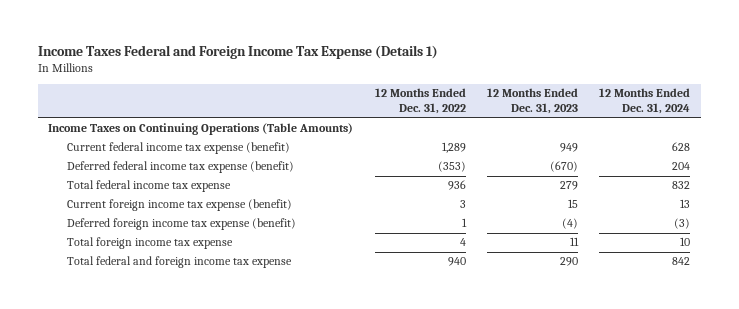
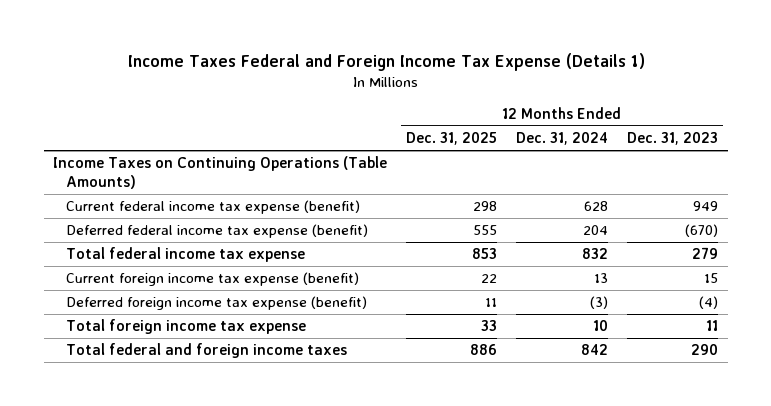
[374,88,466,115] 12 Months Ended Dec. 31, 2022 -> none
none -> [406,132,498,146] Dec. 31, 2025
[66,256,292,269] Total federal and foreign income tax expense -> [66,343,348,359] Total federal and foreign income taxes

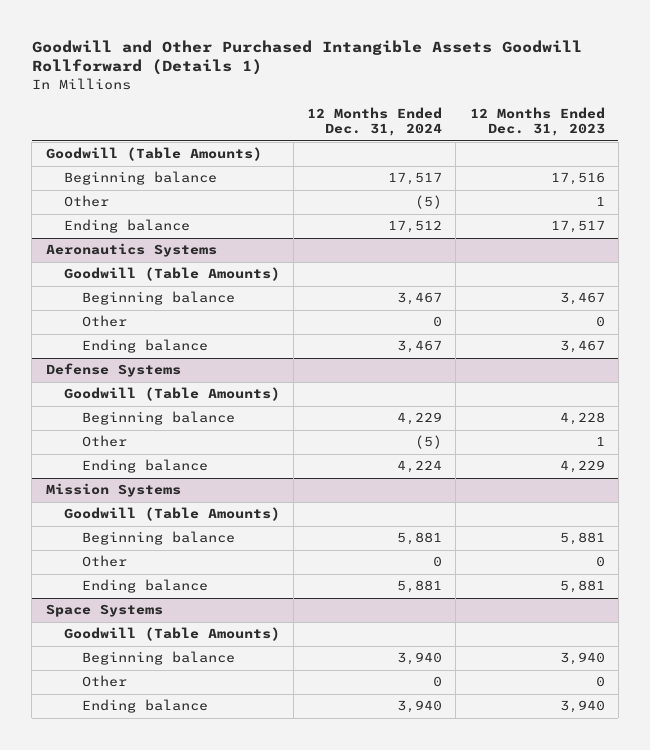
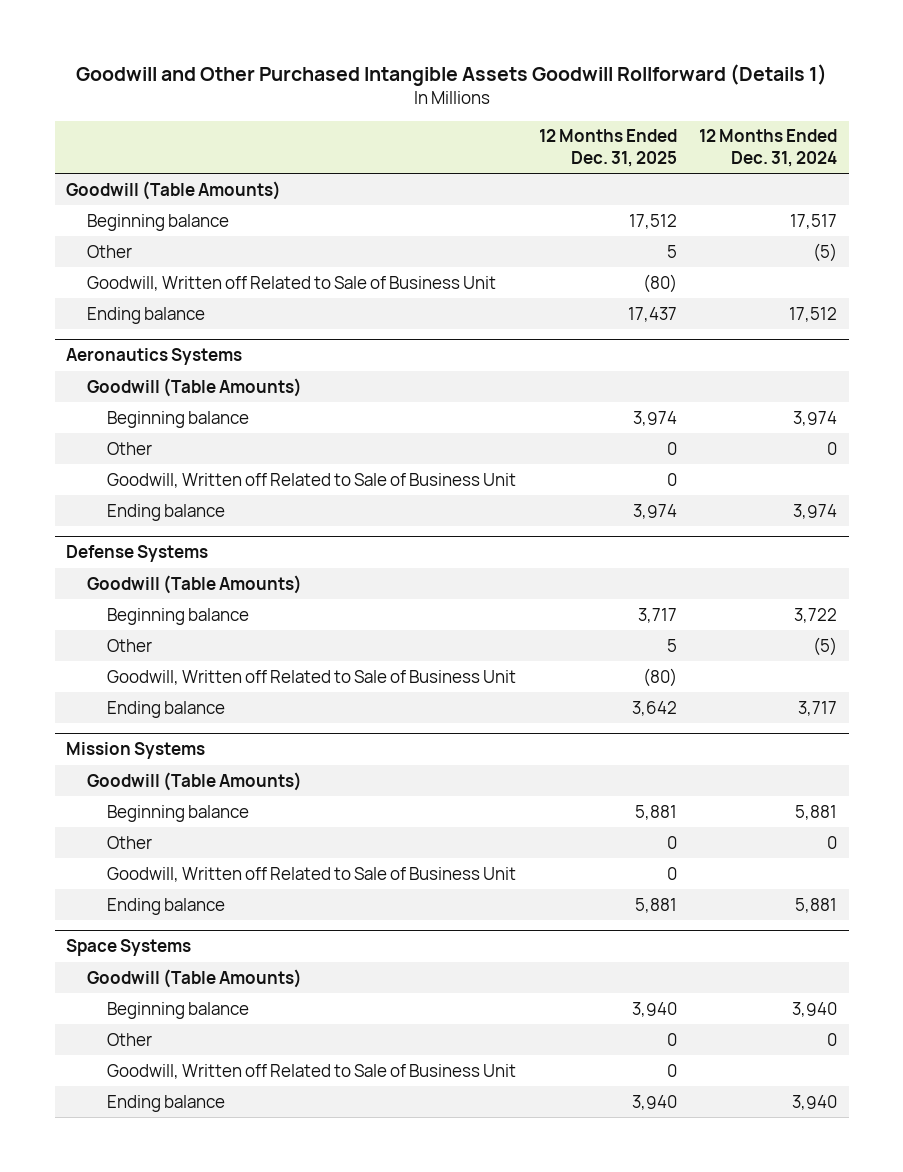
[469,106,605,137] 12 Months Ended Dec. 31, 2023 -> none
none -> [538,129,677,167] 12 Months Ended Dec. 31, 2025
none -> [86,275,496,291] Goodwill, Written off Related to Sale of Business Unit
[397,292,443,306] 3,467 -> [793,410,838,426] 3,974
none -> [106,472,516,488] Goodwill, Written off Related to Sale of Business Unit
[397,340,443,354] 3,467 -> [793,503,838,519] 3,974
[397,412,443,426] 4,229 -> [794,607,838,623] 3,722
none -> [106,669,516,685] Goodwill, Written off Related to Sale of Business Unit
[397,460,443,474] 4,224 -> [798,700,838,716] 3,717
none -> [106,866,516,882] Goodwill, Written off Related to Sale of Business Unit
none -> [106,1063,516,1079] Goodwill, Written off Related to Sale of Business Unit

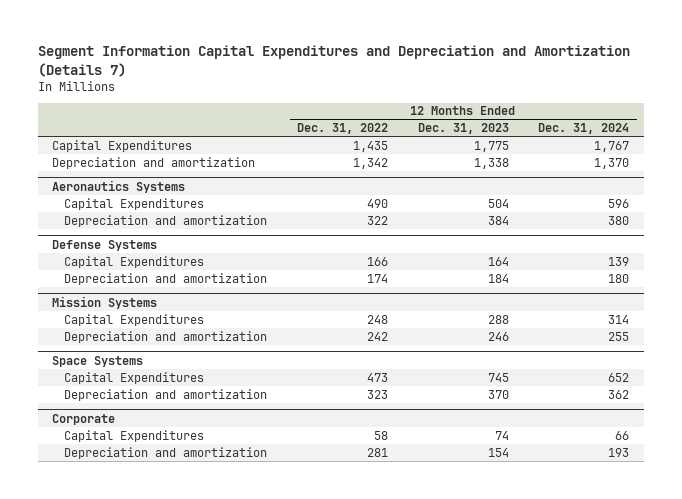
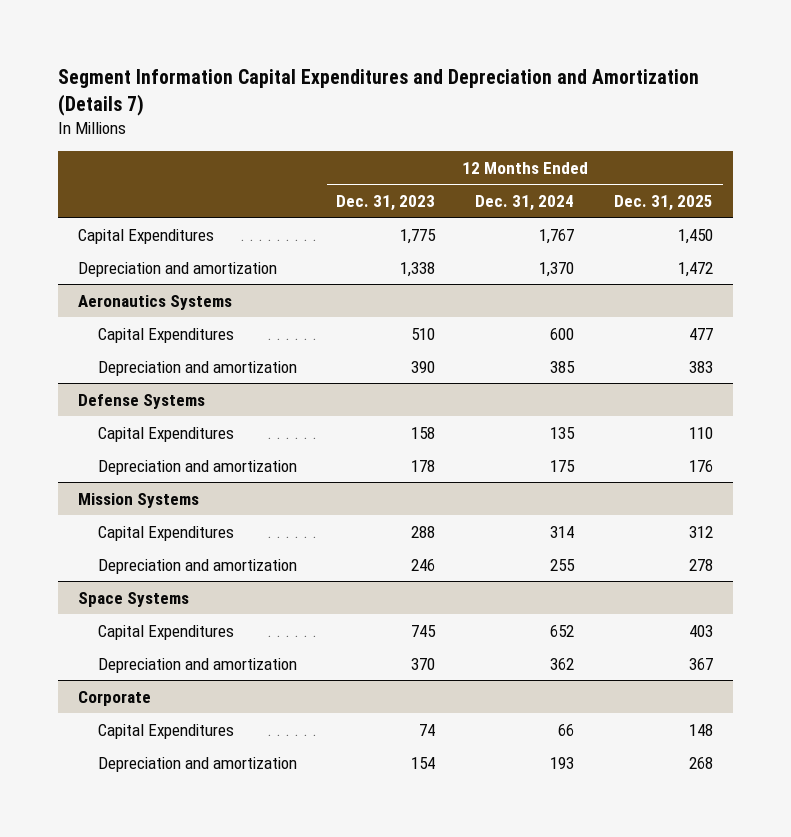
[297,123,389,135] Dec. 31, 2022 -> none
none -> [614,194,714,211] Dec. 31, 2025
[487,198,509,208] 504 -> [411,327,436,340] 510
[608,198,630,208] 596 -> [550,327,575,340] 600
[487,215,509,225] 384 -> [411,360,436,373] 390
[608,215,630,225] 380 -> [550,360,576,373] 385
[487,256,509,266] 164 -> [411,426,436,439] 158
[608,256,630,266] 139 -> [550,426,576,439] 135
[487,273,509,283] 184 -> [411,459,436,472] 178
[608,273,630,283] 180 -> [550,459,576,472] 175

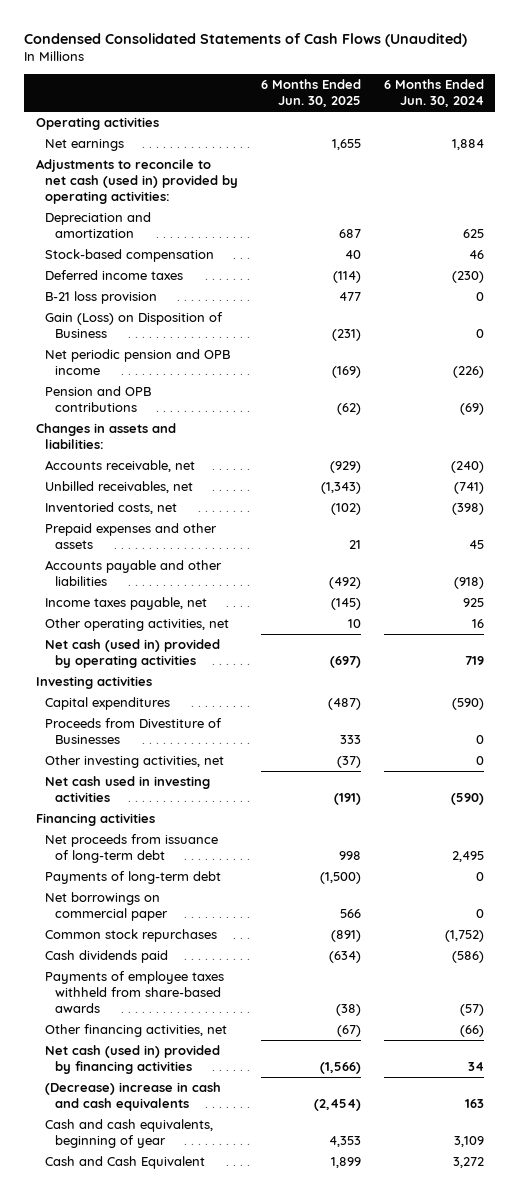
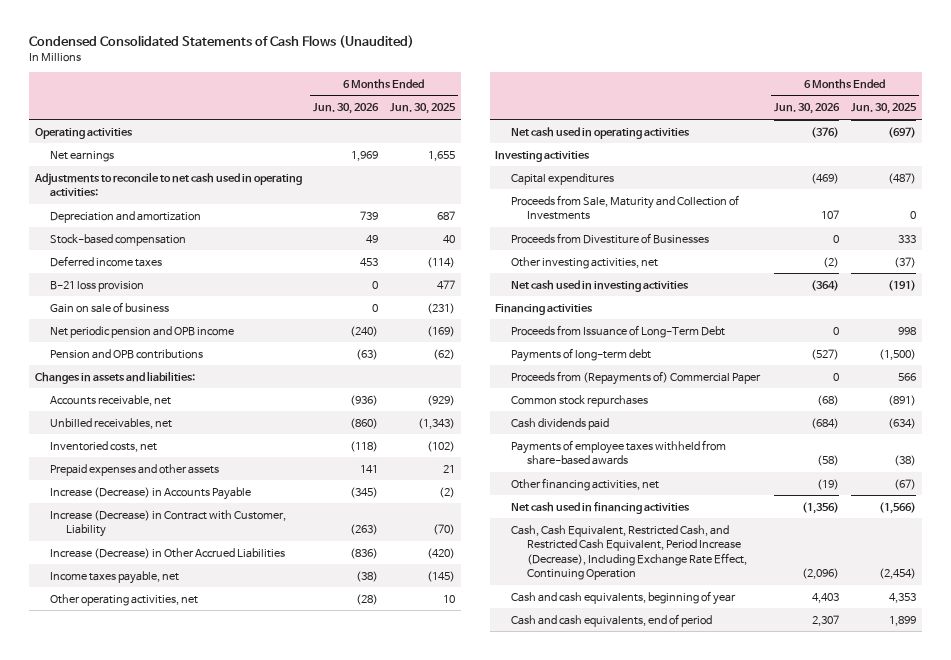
[384,79,485,108] 6 Months Ended Jun. 30, 2024 -> none
none -> [313,103,380,115] Jun. 30, 2026
[35,159,239,205] Adjustments to reconcile to net cash (used in) provided by operating activities: -> [33,171,302,197] Adjustments to reconcile to net cash used in operating activities:
[45,312,224,339] Gain (Loss) on Disposition of Business -> [50,301,170,313] Gain on sale of business
[45,560,223,587] Accounts payable and other liabilities -> none
none -> [50,486,252,500] Increase (Decrease) in Accounts Payable
none -> [50,509,287,538] Increase (Decrease) in Contract with Customer, Liability
none -> [50,547,286,559] Increase (Decrease) in Other Accrued Liabilities
[45,639,221,669] Net cash (used in) provided by operating activities -> [511,126,691,139] Net cash used in operating activities
none -> [511,194,740,221] Proceeds from Sale, Maturity and Collection of Investments
[45,834,219,864] Net proceeds from issuance of long-term debt -> [511,324,726,338] Proceeds from Issuance of Long-Term Debt
[45,892,169,922] Net borrowings on commercial paper -> [511,370,762,385] Proceeds from (Repayments of) Commercial Paper
[45,1045,221,1075] Net cash (used in) provided by financing activities -> [511,501,691,514] Net cash used in financing activities
[45,1082,222,1112] (Decrease) increase in cash and cash equivalents -> [511,524,748,581] Cash, Cash Equivalent, Restricted Cash, and Restricted Cash Equivalent, Period Increase (Decrease), Including Exchange Rate Effect, Continuing Operation
[45,1156,206,1170] Cash and Cash Equivalent -> [511,613,713,627] Cash and cash equivalents, end of period

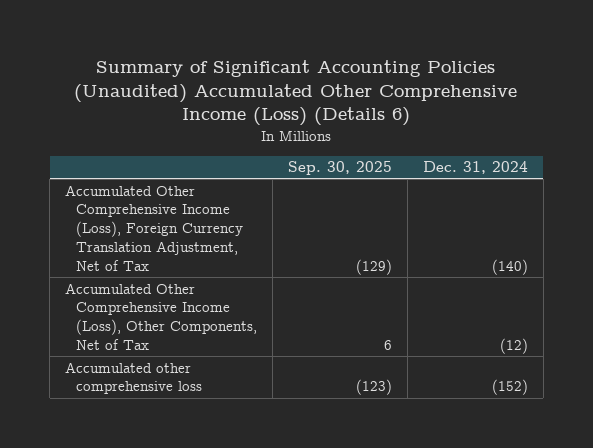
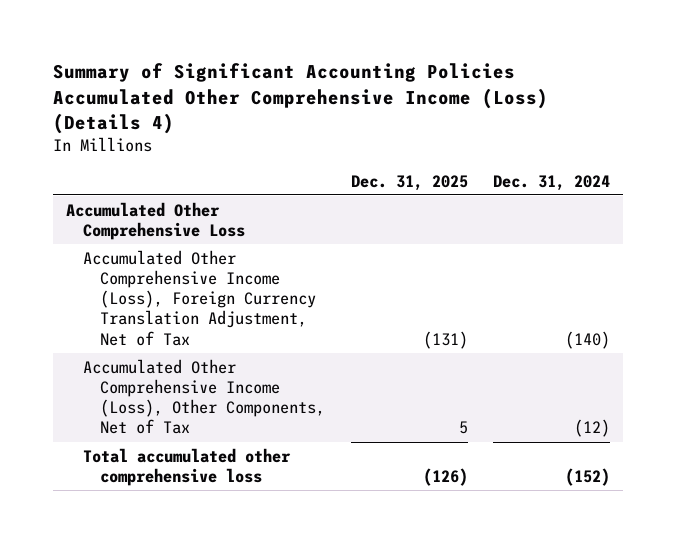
[74,60,518,127] Summary of Significant Accounting Policies (Unaudited) Accumulated Other Comprehensive Income (Loss) (Details 6) -> [53,63,549,134] Summary of Significant Accounting Policies Accumulated Other Comprehensive Income (Loss) (Details 4)
[287,161,392,176] Sep. 30, 2025 -> none
none -> [350,174,468,191] Dec. 31, 2025
none -> [65,201,246,240] Accumulated Other Comprehensive Loss
[65,361,202,395] Accumulated other comprehensive loss -> [83,447,292,486] Total accumulated other comprehensive loss

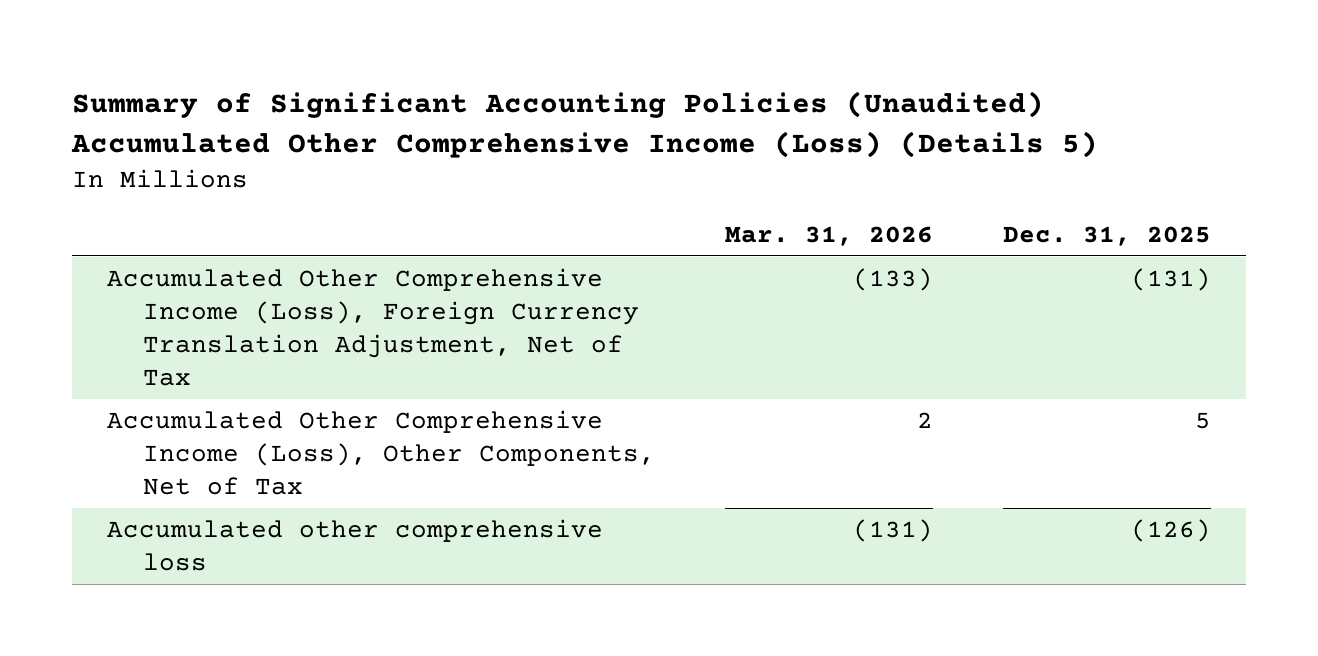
[53,63,549,134] Summary of Significant Accounting Policies Accumulated Other Comprehensive Income (Loss) (Details 4) -> [70,91,1098,159] Summary of Significant Accounting Policies (Unaudited) Accumulated Other Comprehensive Income (Loss) (Details 5)
[492,174,610,191] Dec. 31, 2024 -> none
none -> [725,225,934,246] Mar. 31, 2026
[65,201,246,240] Accumulated Other Comprehensive Loss -> none
[83,447,292,486] Total accumulated other comprehensive loss -> [107,518,604,571] Accumulated other comprehensive loss

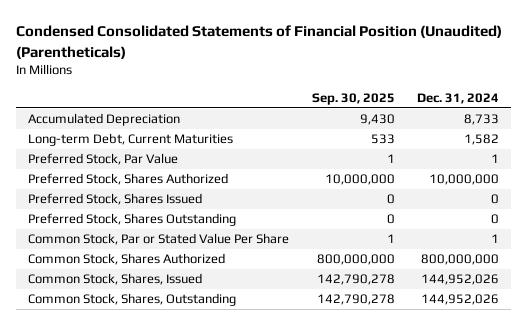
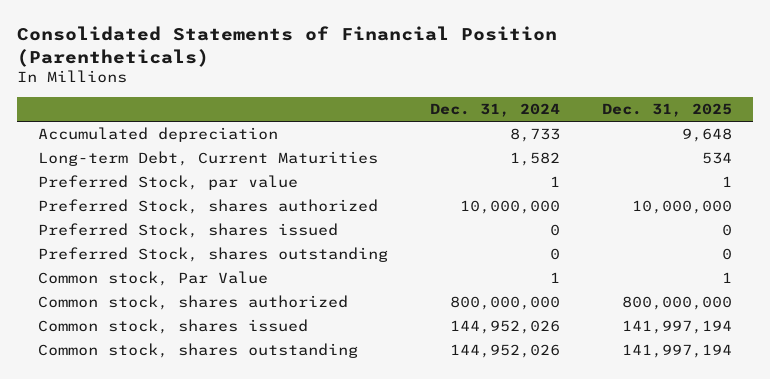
[16,25,503,59] Condensed Consolidated Statements of Financial Position (Unaudited) (Parentheticals) -> [16,25,557,67] Consolidated Statements of Financial Position (Parentheticals)
[311,92,395,105] Sep. 30, 2025 -> none
none -> [601,103,732,118] Dec. 31, 2025
[27,113,180,127] Accumulated Depreciation -> [37,127,278,143] Accumulated depreciation
[27,153,178,166] Preferred Stock, Par Value -> [37,175,298,191] Preferred Stock, par value
[27,173,228,186] Preferred Stock, Shares Authorized -> [37,199,378,215] Preferred Stock, shares authorized
[27,193,202,206] Preferred Stock, Shares Issued -> [37,223,338,239] Preferred Stock, shares issued
[27,213,236,227] Preferred Stock, Shares Outstanding -> [37,247,388,263] Preferred Stock, shares outstanding
[27,233,289,246] Common Stock, Par or Stated Value Per Share -> [37,271,268,287] Common stock, Par Value
[27,253,225,266] Common Stock, Shares Authorized -> [37,295,348,311] Common stock, shares authorized
[27,273,202,286] Common Stock, Shares, Issued -> [37,319,308,335] Common stock, shares issued
[27,293,236,307] Common Stock, Shares, Outstanding -> [37,343,358,359] Common stock, shares outstanding

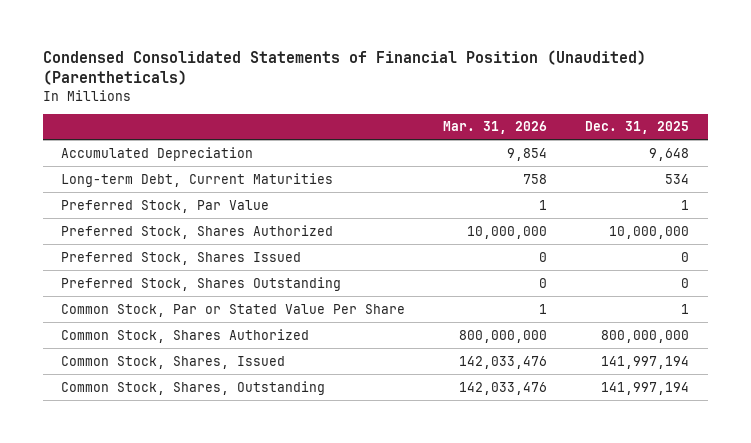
[16,25,557,67] Consolidated Statements of Financial Position (Parentheticals) -> [42,49,646,86] Condensed Consolidated Statements of Financial Position (Unaudited) (Parentheticals)
[429,103,560,118] Dec. 31, 2024 -> none
none -> [443,121,548,135] Mar. 31, 2026
[37,127,278,143] Accumulated depreciation -> [61,146,254,161] Accumulated Depreciation
[37,175,298,191] Preferred Stock, par value -> [61,199,270,213] Preferred Stock, Par Value
[37,199,378,215] Preferred Stock, shares authorized -> [61,224,334,239] Preferred Stock, Shares Authorized
[37,223,338,239] Preferred Stock, shares issued -> [61,251,302,265] Preferred Stock, Shares Issued
[37,247,388,263] Preferred Stock, shares outstanding -> [61,276,342,291] Preferred Stock, Shares Outstanding
[37,271,268,287] Common stock, Par Value -> [61,303,406,317] Common Stock, Par or Stated Value Per Share
[37,295,348,311] Common stock, shares authorized -> [61,328,310,343] Common Stock, Shares Authorized
[37,319,308,335] Common stock, shares issued -> [61,355,286,369] Common Stock, Shares, Issued
[37,343,358,359] Common stock, shares outstanding -> [61,380,326,395] Common Stock, Shares, Outstanding

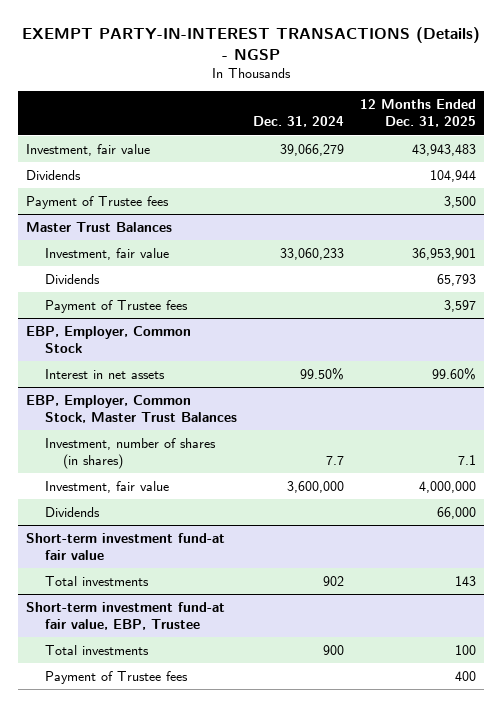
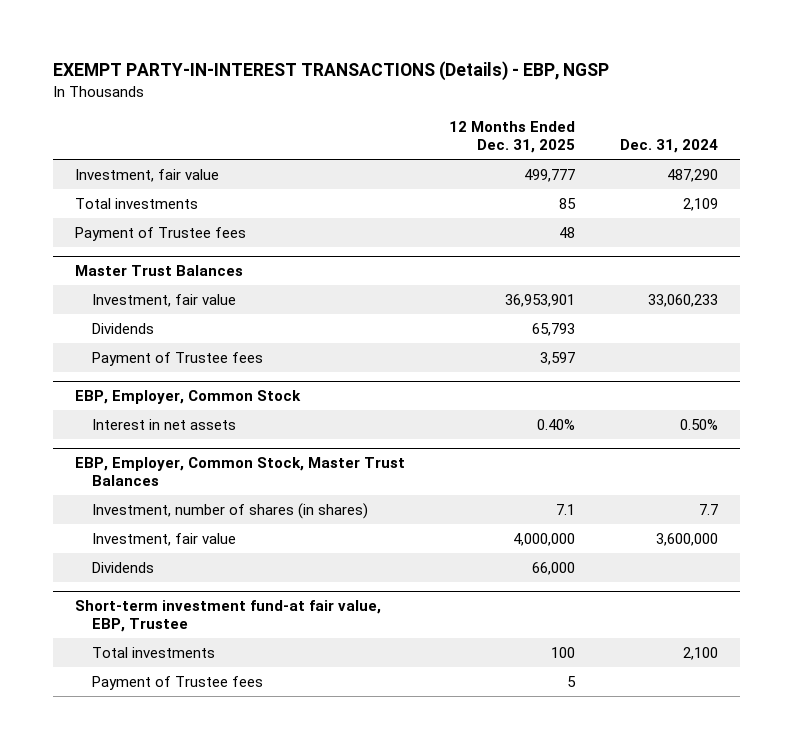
[21,26,480,60] EXEMPT PARTY-IN-INTEREST TRANSACTIONS (Details) - NGSP -> [52,61,609,82] EXEMPT PARTY-IN-INTEREST TRANSACTIONS (Details) - EBP, NGSP
[26,169,82,180] Dividends -> none
[279,143,344,156] 39,066,279 -> [666,168,718,182] 487,290
[411,143,476,156] 43,943,483 -> [524,168,576,182] 499,777
none -> [74,197,198,209] Total investments
[443,195,476,208] 3,500 -> [559,226,576,238] 48
[299,367,344,380] 99.50% -> [679,418,718,430] 0.50%
[431,367,476,380] 99.60% -> [537,418,576,430] 0.40%
[26,532,226,560] Short-term investment fund-at fair value -> none
[44,575,149,586] Total investments -> none
[322,644,344,655] 900 -> [682,646,718,660] 2,100
[454,670,476,681] 400 -> [567,675,577,687] 5

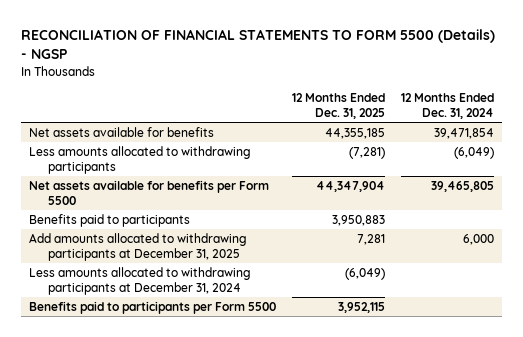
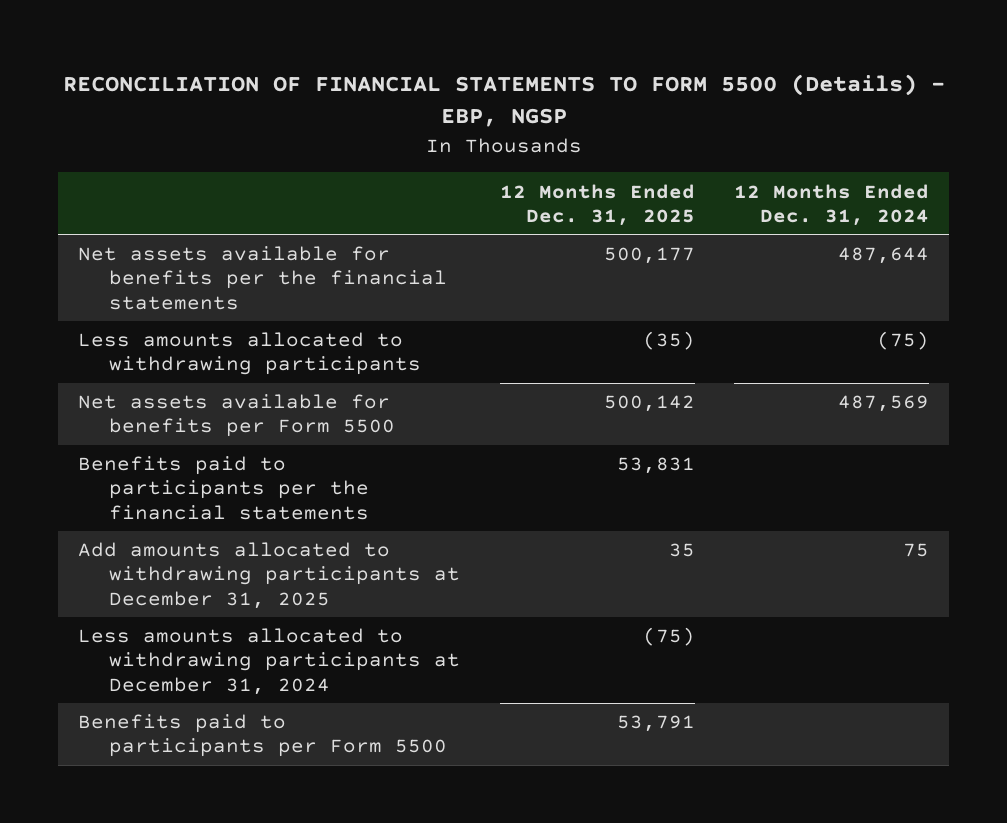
[21,29,496,60] RECONCILIATION OF FINANCIAL STATEMENTS TO FORM 5500 (Details) - NGSP -> [62,73,945,128] RECONCILIATION OF FINANCIAL STATEMENTS TO FORM 5500 (Details) - EBP, NGSP
[29,126,215,137] Net assets available for benefits -> [77,246,448,310] Net assets available for benefits per the financial statements
[324,127,385,139] 44,355,185 -> [603,247,695,265] 500,177
[433,127,494,139] 39,471,854 -> [838,247,930,265] 487,644
[348,146,385,159] (7,281) -> [642,331,695,351] (35)
[453,146,494,159] (6,049) -> [877,331,930,351] (75)
[315,180,385,192] 44,347,904 -> [603,395,695,413] 500,142
[430,180,494,192] 39,465,805 -> [838,395,930,413] 487,569
[29,213,191,227] Benefits paid to participants -> [77,456,370,520] Benefits paid to participants per the financial statements
[331,214,385,226] 3,950,883 -> [616,457,695,475] 53,831
[356,233,385,245] 7,281 -> [668,543,695,558] 35
[462,233,494,245] 6,000 -> [903,543,930,558] 75
[344,267,385,280] (6,049) -> [642,627,695,647] (75)
[337,301,385,313] 3,952,115 -> [616,715,695,733] 53,791

